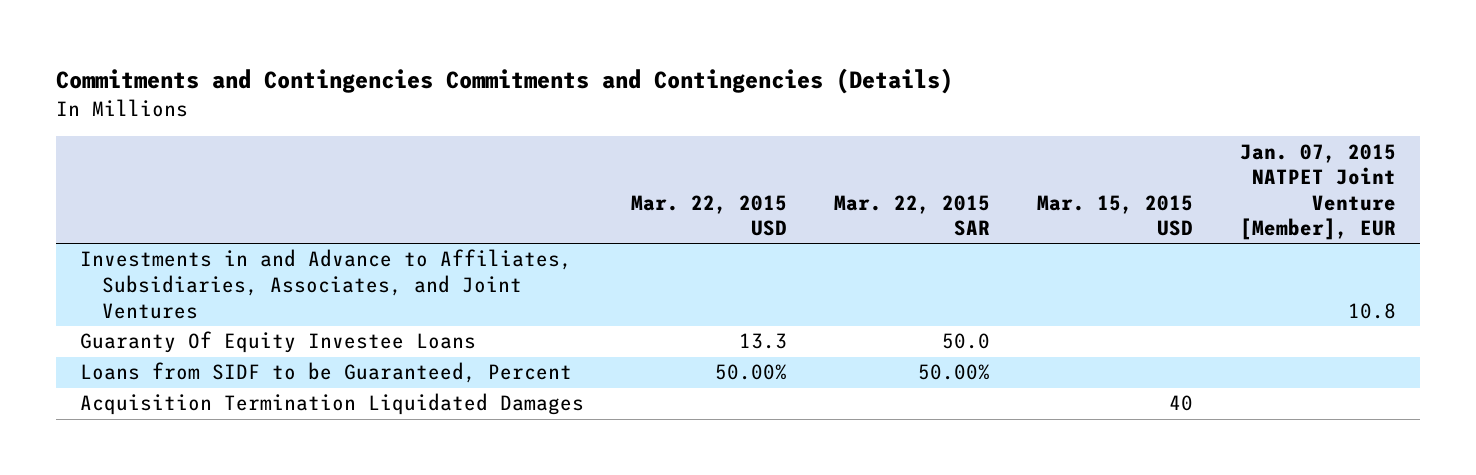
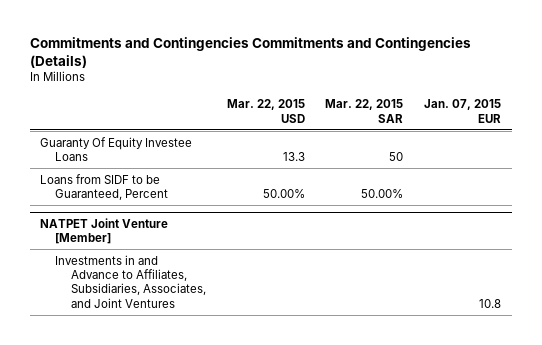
[1036,194,1193,237] Mar. 15, 2015 USD -> none
[1240,143,1397,241] Jan. 07, 2015 NATPET Joint Venture [Member], EUR -> none
none -> [424,99,502,123] Jan. 07, 2015 EUR
[79,249,572,319] Investments in and Advance to Affiliates, Subsidiaries, Associates, and Joint Ventures -> none
[941,333,990,350] 50.0 -> [389,151,404,161] 50
[79,393,584,416] Acquisition Termination Liquidated Damages -> none
none -> [40,217,169,245] NATPET Joint Venture [Member]
none -> [55,254,206,308] Investments in and Advance to Affiliates, Subsidiaries, Associates, and Joint Ventures

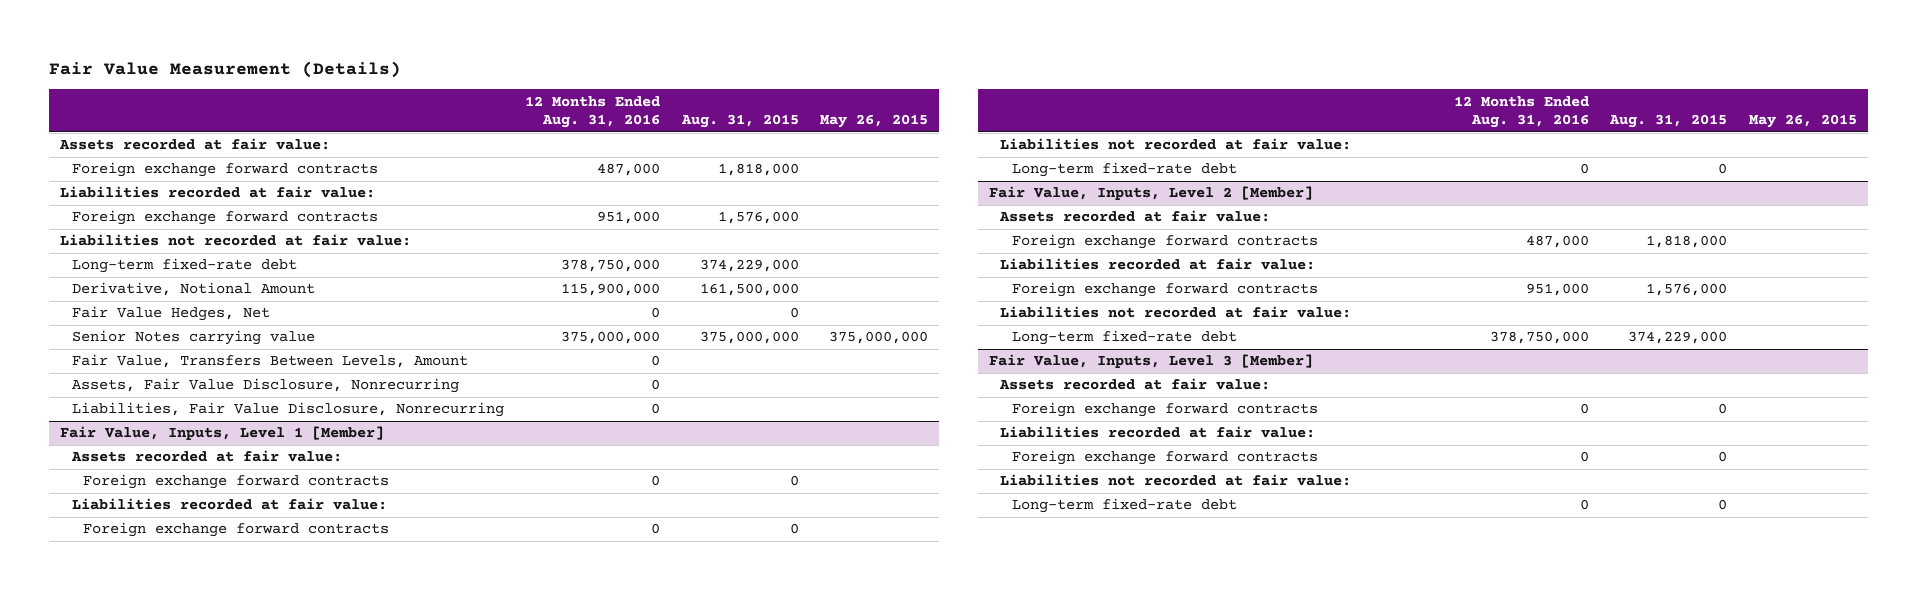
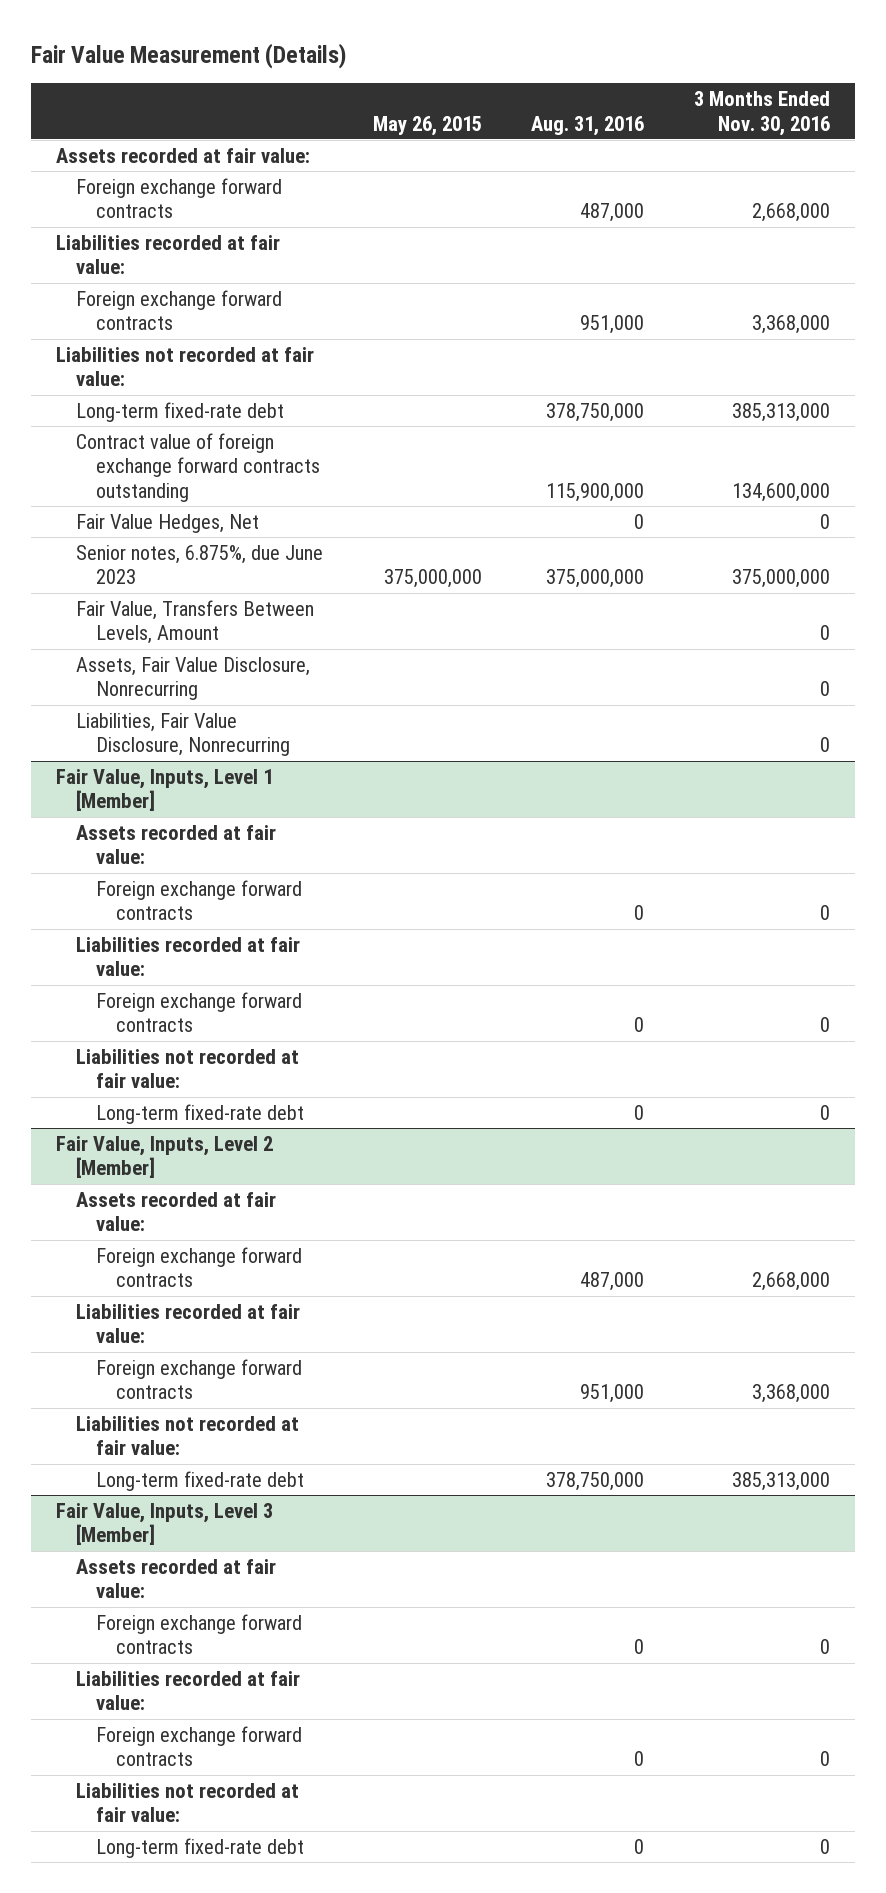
[525,95,661,129] 12 Months Ended Aug. 31, 2016 -> none
[680,114,799,129] Aug. 31, 2015 -> none
none -> [531,115,645,136] Aug. 31, 2016
none -> [694,90,831,136] 3 Months Ended Nov. 30, 2016
[71,282,315,297] Derivative, Notional Amount -> [75,432,321,503] Contract value of foreign exchange forward contracts outstanding
[71,330,315,346] Senior Notes carrying value -> [75,544,323,585] Senior notes, 6.875%, due June 2023

